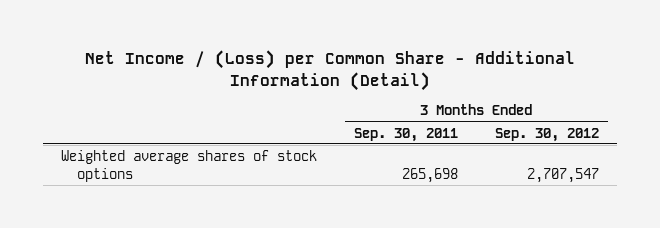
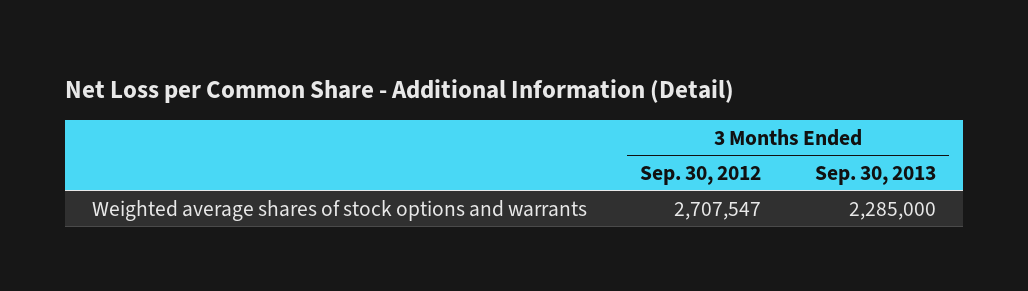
[84,50,575,91] Net Income / (Loss) per Common Share - Additional Information (Detail) -> [65,79,735,104] Net Loss per Common Share - Additional Information (Detail)
[353,127,458,142] Sep. 30, 2011 -> none
none -> [815,165,937,185] Sep. 30, 2013
[61,149,318,182] Weighted average shares of stock options -> [91,199,587,221] Weighted average shares of stock options and warrants

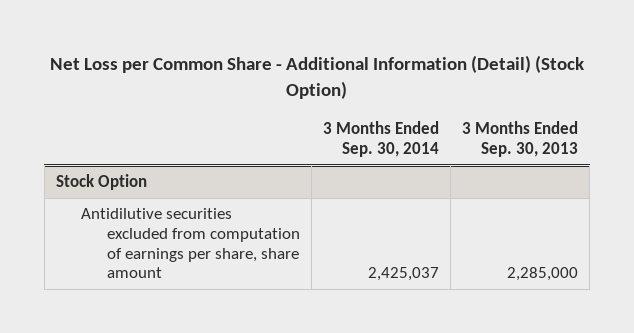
[65,79,735,104] Net Loss per Common Share - Additional Information (Detail) -> [50,55,585,100] Net Loss per Common Share - Additional Information (Detail) (Stock Option)
[640,165,762,185] Sep. 30, 2012 -> none
none -> [322,121,439,158] 3 Months Ended Sep. 30, 2014
none -> [55,174,147,191] Stock Option
[91,199,587,221] Weighted average shares of stock options and warrants -> [81,208,300,279] Antidilutive securities excluded from computation of earnings per share, share amount

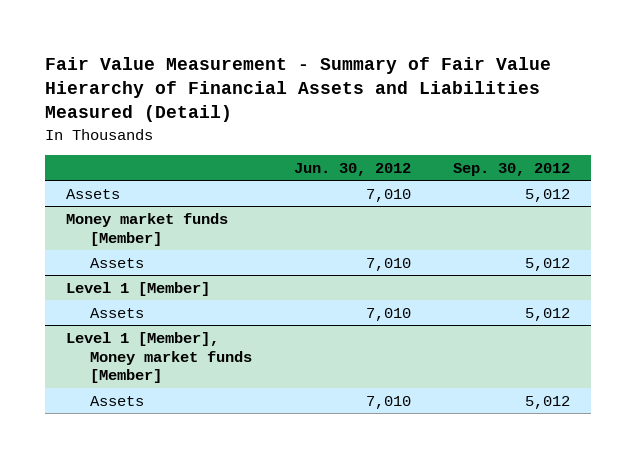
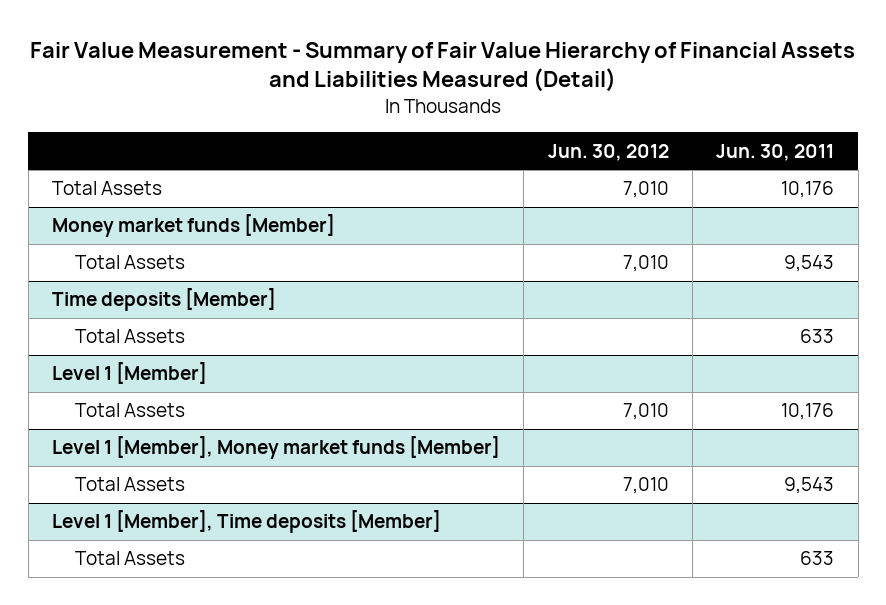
[452,162,570,176] Sep. 30, 2012 -> none
none -> [716,143,835,161] Jun. 30, 2011
[66,188,121,199] Assets -> [51,181,162,196] Total Assets
[90,257,145,268] Assets -> [75,255,186,270] Total Assets
none -> [51,288,276,312] Time deposits [Member]
none -> [75,329,186,344] Total Assets
[90,307,145,318] Assets -> [75,403,186,418] Total Assets
[90,395,145,406] Assets -> [75,477,186,492] Total Assets
none -> [51,510,441,534] Level 1 [Member], Time deposits [Member]
none -> [75,551,186,566] Total Assets

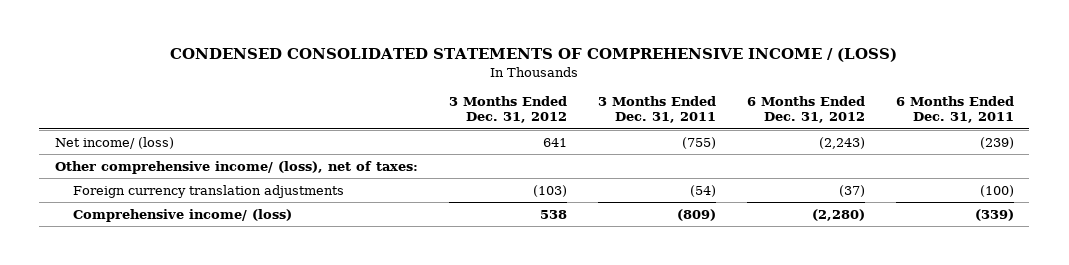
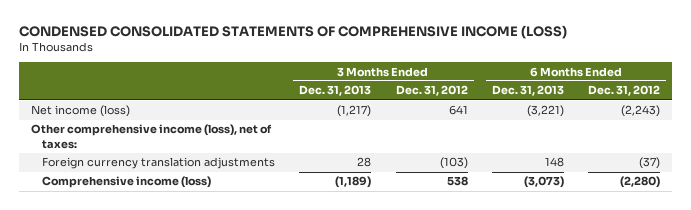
[170,48,898,63] CONDENSED CONSOLIDATED STATEMENTS OF COMPREHENSIVE INCOME / (LOSS) -> [18,24,567,39] CONDENSED CONSOLIDATED STATEMENTS OF COMPREHENSIVE INCOME (LOSS)
[597,96,716,124] 3 Months Ended Dec. 31, 2011 -> none
[895,96,1014,124] 6 Months Ended Dec. 31, 2011 -> none
none -> [299,85,372,97] Dec. 31, 2013
none -> [491,85,564,97] Dec. 31, 2013
[54,136,174,149] Net income/ (loss) -> [30,105,130,118] Net income (loss)
[54,160,418,174] Other comprehensive income/ (loss), net of taxes: -> [30,124,272,149] Other comprehensive income (loss), net of taxes:
[73,208,293,222] Comprehensive income/ (loss) -> [41,176,211,189] Comprehensive income (loss)

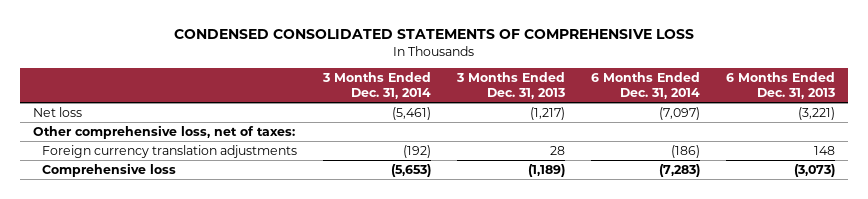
[18,24,567,39] CONDENSED CONSOLIDATED STATEMENTS OF COMPREHENSIVE INCOME (LOSS) -> [174,28,695,39] CONDENSED CONSOLIDATED STATEMENTS OF COMPREHENSIVE LOSS
[395,85,468,97] Dec. 31, 2012 -> none
[588,85,661,97] Dec. 31, 2012 -> none
none -> [321,71,431,100] 3 Months Ended Dec. 31, 2014
none -> [591,71,701,100] 6 Months Ended Dec. 31, 2014
[30,105,130,118] Net income (loss) -> [32,106,82,117] Net loss
[30,124,272,149] Other comprehensive income (loss), net of taxes: -> [32,124,295,139] Other comprehensive loss, net of taxes:
[41,176,211,189] Comprehensive income (loss) -> [41,162,176,177] Comprehensive loss

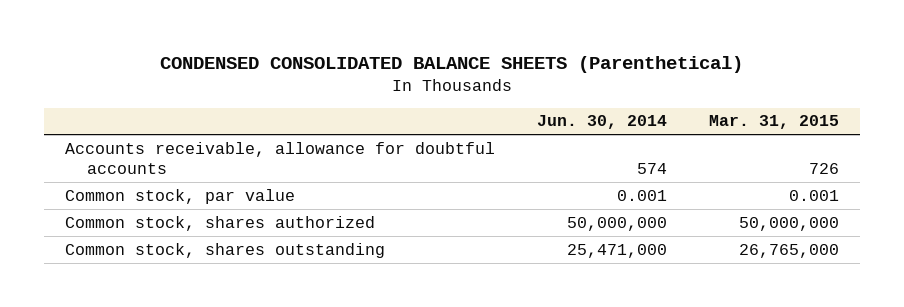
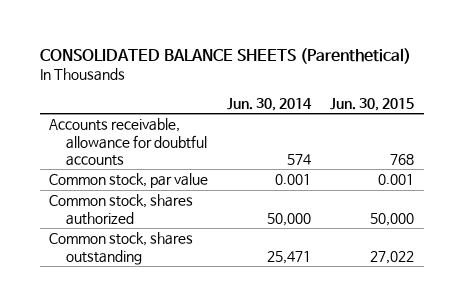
[159,56,743,74] CONDENSED CONSOLIDATED BALANCE SHEETS (Parenthetical) -> [39,47,411,64] CONSOLIDATED BALANCE SHEETS (Parenthetical)
[708,115,839,130] Mar. 31, 2015 -> none
none -> [330,97,415,111] Jun. 30, 2015
[566,216,667,231] 50,000,000 -> [267,212,312,226] 50,000
[566,243,667,258] 25,471,000 -> [267,250,312,264] 25,471

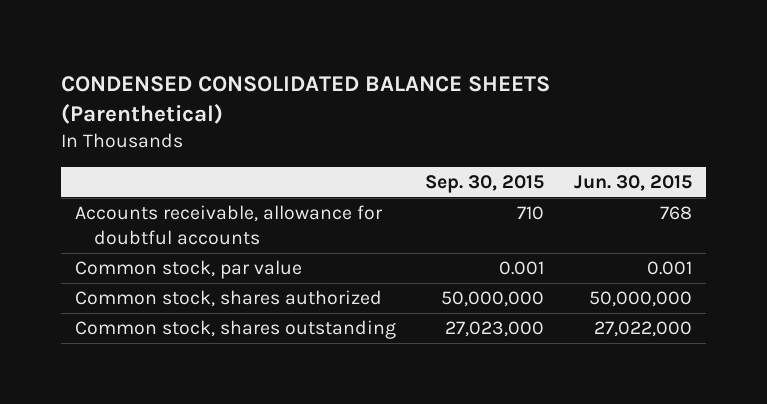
[39,47,411,64] CONSOLIDATED BALANCE SHEETS (Parenthetical) -> [60,75,550,125] CONDENSED CONSOLIDATED BALANCE SHEETS (Parenthetical)
[227,97,313,111] Jun. 30, 2014 -> none
none -> [425,174,545,193] Sep. 30, 2015
[370,212,415,226] 50,000 -> [588,291,692,308] 50,000,000
[370,250,415,264] 27,022 -> [593,321,692,338] 27,022,000

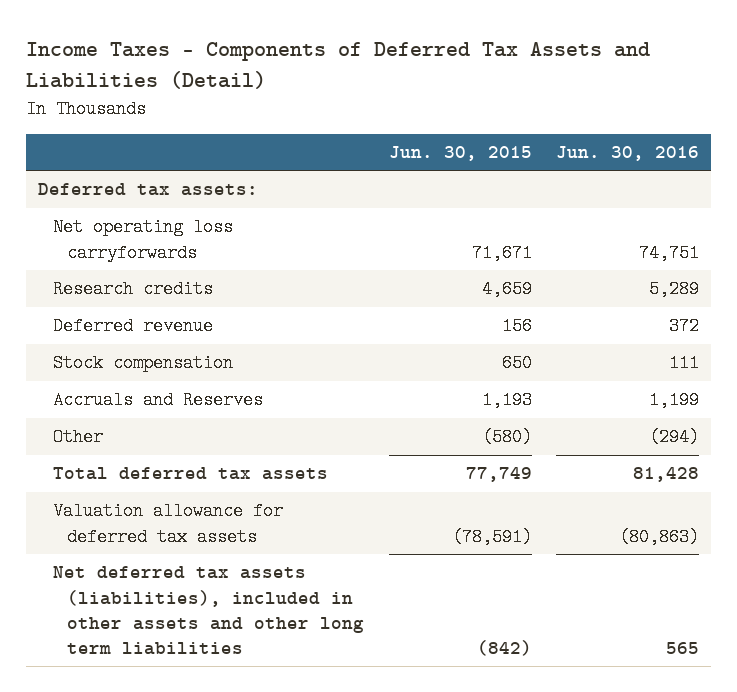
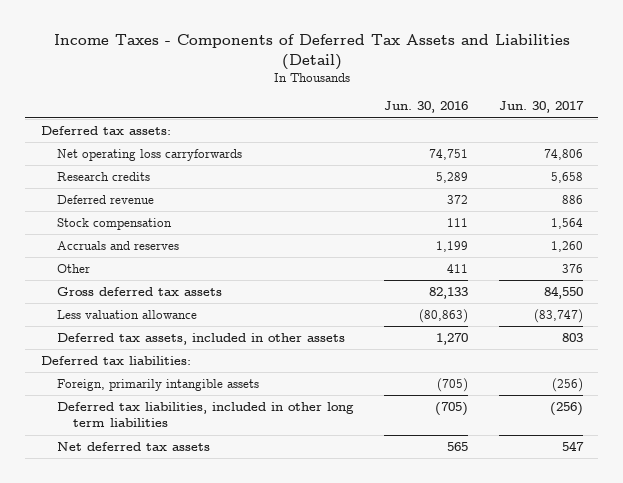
[388,146,532,162] Jun. 30, 2015 -> none
none -> [498,101,584,114] Jun. 30, 2017
[52,391,263,410] Accruals and Reserves -> [57,241,180,251] Accruals and reserves
[649,428,700,447] (294) -> [446,264,468,274] 411
[52,467,328,481] Total deferred tax assets -> [57,287,223,297] Gross deferred tax assets
[633,467,700,483] 81,428 -> [428,287,468,300] 82,133
[52,502,283,546] Valuation allowance for deferred tax assets -> [57,310,198,320] Less valuation allowance
[52,566,365,655] Net deferred tax assets (liabilities), included in other assets and other long term liabilities -> [57,333,346,346] Deferred tax assets, included in other assets
[666,641,700,654] 565 -> [435,333,468,346] 1,270
none -> [40,356,191,366] Deferred tax liabilities:
none -> [57,379,260,392] Foreign, primarily intangible assets
none -> [57,402,355,428] Deferred tax liabilities, included in other long term liabilities
none -> [57,442,211,452] Net deferred tax assets

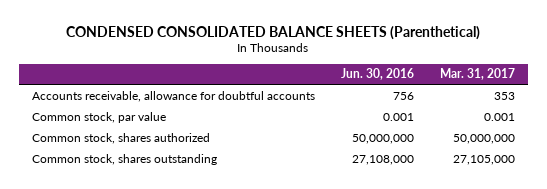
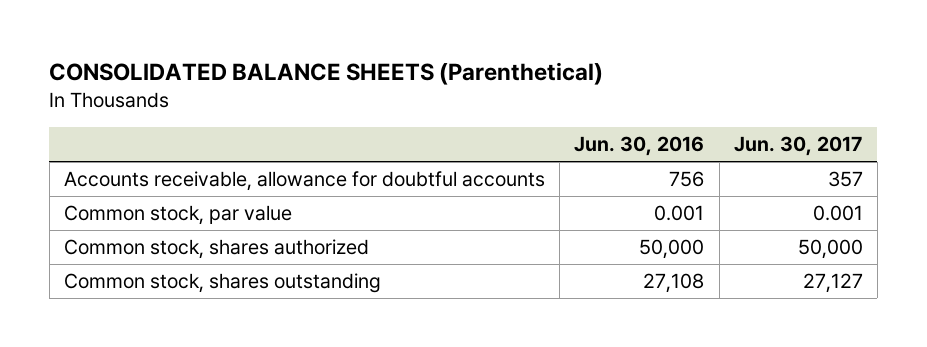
[66,25,481,40] CONDENSED CONSOLIDATED BALANCE SHEETS (Parenthetical) -> [49,62,604,86] CONSOLIDATED BALANCE SHEETS (Parenthetical)
[439,68,515,81] Mar. 31, 2017 -> none
none -> [733,136,863,157] Jun. 30, 2017
[351,134,414,145] 50,000,000 -> [639,239,705,260] 50,000
[351,155,414,166] 27,108,000 -> [643,273,705,294] 27,108

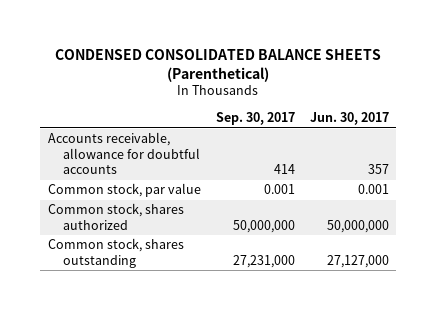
[49,62,604,86] CONSOLIDATED BALANCE SHEETS (Parenthetical) -> [55,48,382,82] CONDENSED CONSOLIDATED BALANCE SHEETS (Parenthetical)
[574,136,705,157] Jun. 30, 2016 -> none
none -> [215,112,295,126] Sep. 30, 2017
[797,239,863,260] 50,000 -> [326,219,389,233] 50,000,000
[802,273,863,294] 27,127 -> [326,254,389,268] 27,127,000

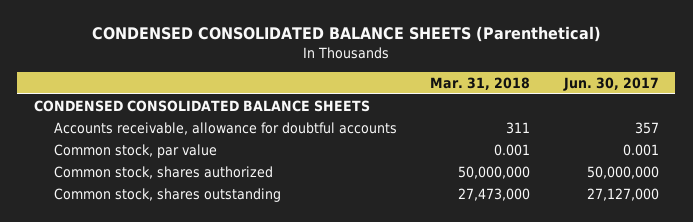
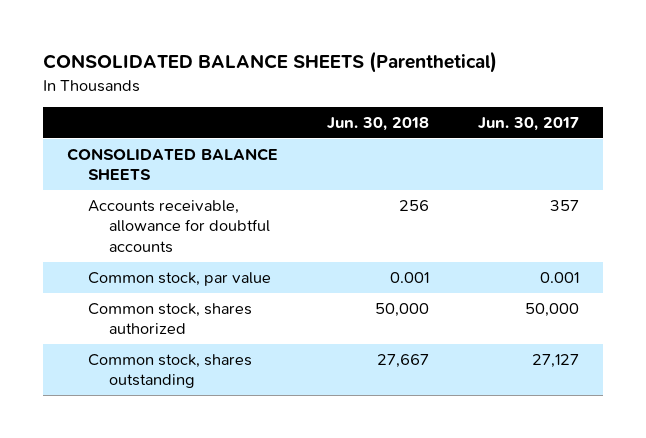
[92,25,602,42] CONDENSED CONSOLIDATED BALANCE SHEETS (Parenthetical) -> [42,51,497,74] CONSOLIDATED BALANCE SHEETS (Parenthetical)
[430,76,531,90] Mar. 31, 2018 -> none
none -> [326,117,429,132] Jun. 30, 2018
[34,100,371,113] CONDENSED CONSOLIDATED BALANCE SHEETS -> [67,148,279,181] CONSOLIDATED BALANCE SHEETS
[586,166,659,180] 50,000,000 -> [524,303,579,318] 50,000
[586,188,659,202] 27,127,000 -> [531,354,579,369] 27,127

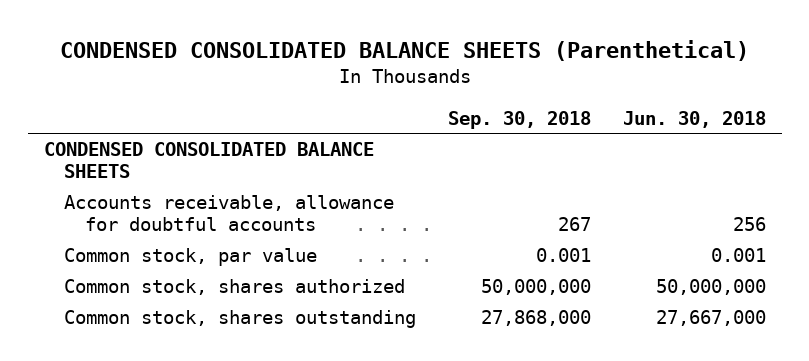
[42,51,497,74] CONSOLIDATED BALANCE SHEETS (Parenthetical) -> [59,39,749,61] CONDENSED CONSOLIDATED BALANCE SHEETS (Parenthetical)
[477,117,579,132] Jun. 30, 2017 -> none
none -> [448,110,592,129] Sep. 30, 2018
[67,148,279,181] CONSOLIDATED BALANCE SHEETS -> [43,142,374,179] CONDENSED CONSOLIDATED BALANCE SHEETS
[374,303,429,318] 50,000 -> [655,279,766,296] 50,000,000
[376,354,429,369] 27,667 -> [655,310,766,327] 27,667,000

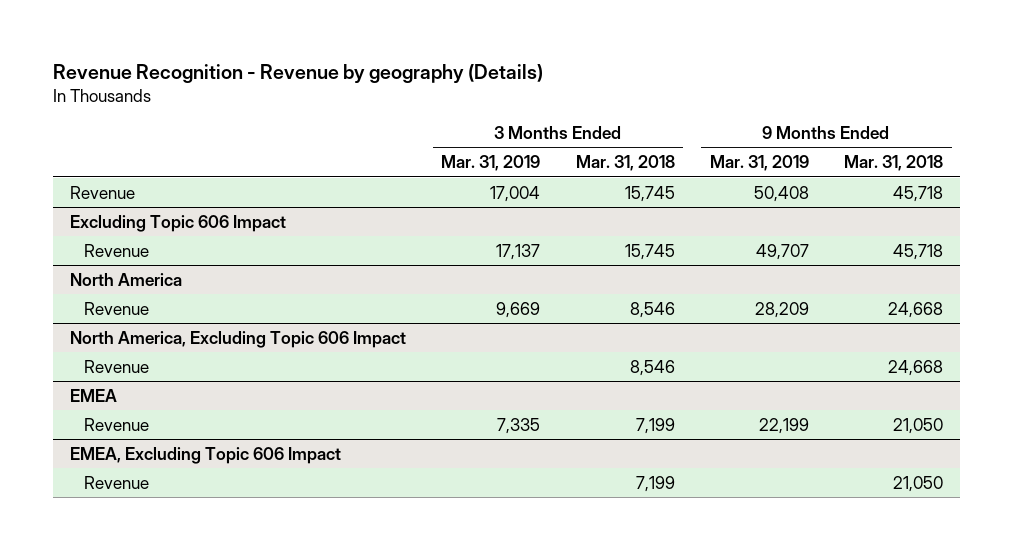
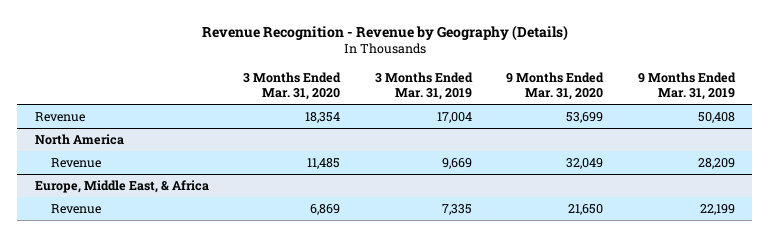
[52,63,543,83] Revenue Recognition - Revenue by geography (Details) -> [201,24,568,41] Revenue Recognition - Revenue by Geography (Details)
[575,155,675,172] Mar. 31, 2018 -> none
[843,155,943,172] Mar. 31, 2018 -> none
none -> [243,71,342,100] 3 Months Ended Mar. 31, 2020
none -> [506,71,605,100] 9 Months Ended Mar. 31, 2020
[70,214,287,232] Excluding Topic 606 Impact -> none
[84,243,150,257] Revenue -> none
[70,330,407,348] North America, Excluding Topic 606 Impact -> none
[84,359,150,373] Revenue -> none
[70,388,118,402] EMEA -> [34,180,209,194] Europe, Middle East, & Africa
[70,446,342,464] EMEA, Excluding Topic 606 Impact -> none
[84,475,150,489] Revenue -> none

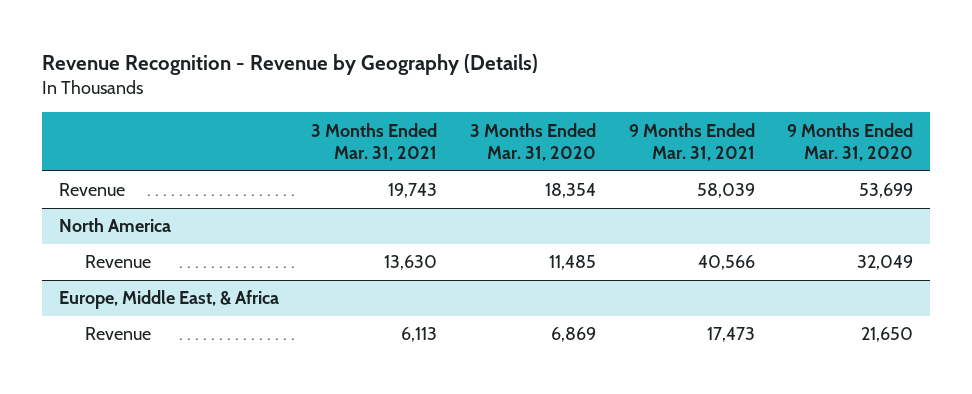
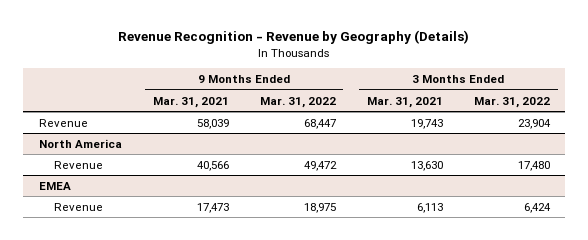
[469,122,596,162] 3 Months Ended Mar. 31, 2020 -> none
[787,122,914,162] 9 Months Ended Mar. 31, 2020 -> none
none -> [259,96,336,108] Mar. 31, 2022
none -> [473,96,550,108] Mar. 31, 2022
[58,290,279,310] Europe, Middle East, & Africa -> [38,181,71,190] EMEA

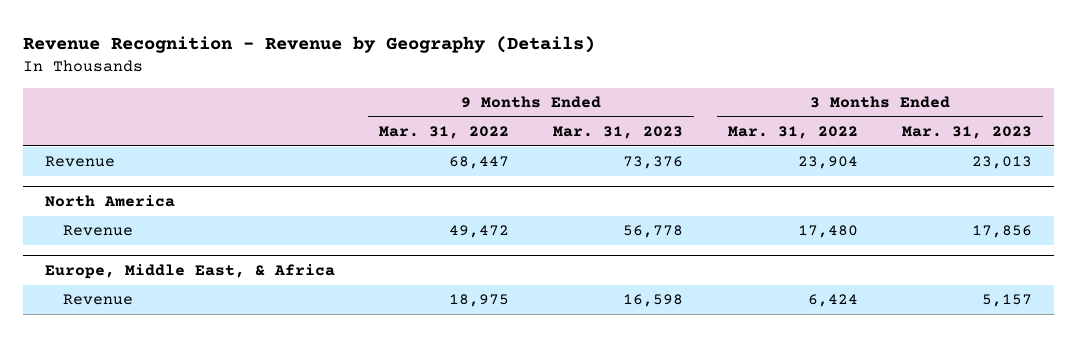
[152,96,229,108] Mar. 31, 2021 -> none
[366,96,443,108] Mar. 31, 2021 -> none
none -> [553,126,684,140] Mar. 31, 2023
none -> [901,126,1032,140] Mar. 31, 2023
[38,181,71,190] EMEA -> [45,263,336,279] Europe, Middle East, & Africa

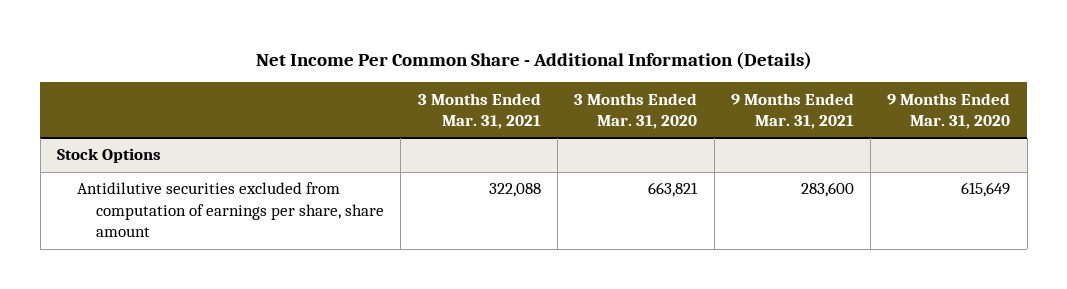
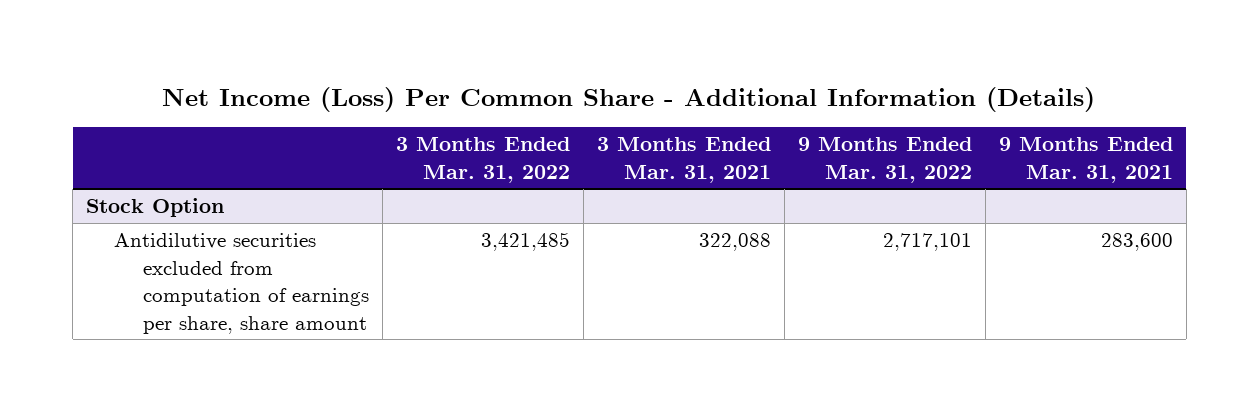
[255,51,812,70] Net Income Per Common Share - Additional Information (Details) -> [162,86,1096,112] Net Income (Loss) Per Common Share - Additional Information (Details)
[574,92,698,130] 3 Months Ended Mar. 31, 2020 -> none
[887,92,1011,130] 9 Months Ended Mar. 31, 2020 -> none
none -> [395,137,570,183] 3 Months Ended Mar. 31, 2022
none -> [797,137,972,183] 9 Months Ended Mar. 31, 2022
[56,148,161,164] Stock Options -> [86,198,225,218] Stock Option

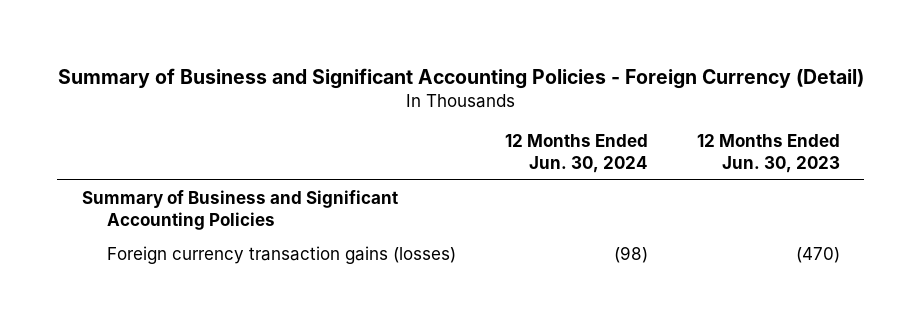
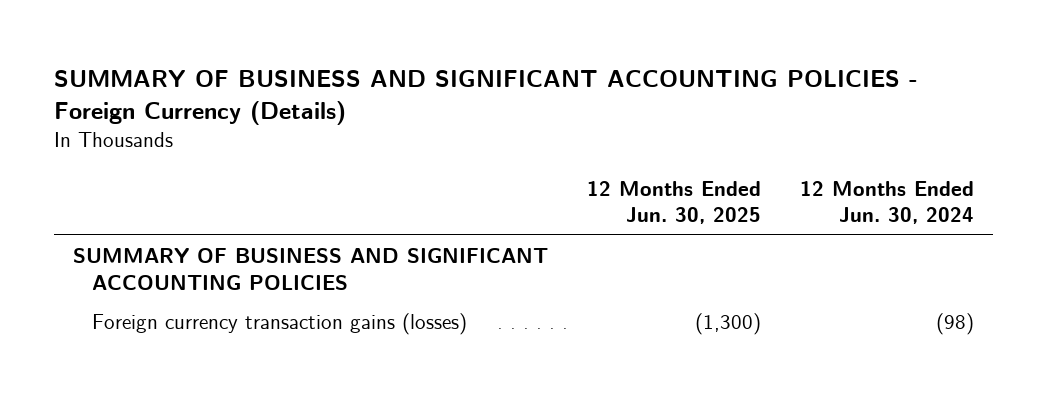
[57,67,864,89] Summary of Business and Significant Accounting Policies - Foreign Currency (Detail) -> [54,69,919,126] SUMMARY OF BUSINESS AND SIGNIFICANT ACCOUNTING POLICIES - Foreign Currency (Details)
[696,134,840,174] 12 Months Ended Jun. 30, 2023 -> none
none -> [587,180,762,224] 12 Months Ended Jun. 30, 2025
[81,190,398,231] Summary of Business and Significant Accounting Policies -> [73,248,549,290] SUMMARY OF BUSINESS AND SIGNIFICANT ACCOUNTING POLICIES

